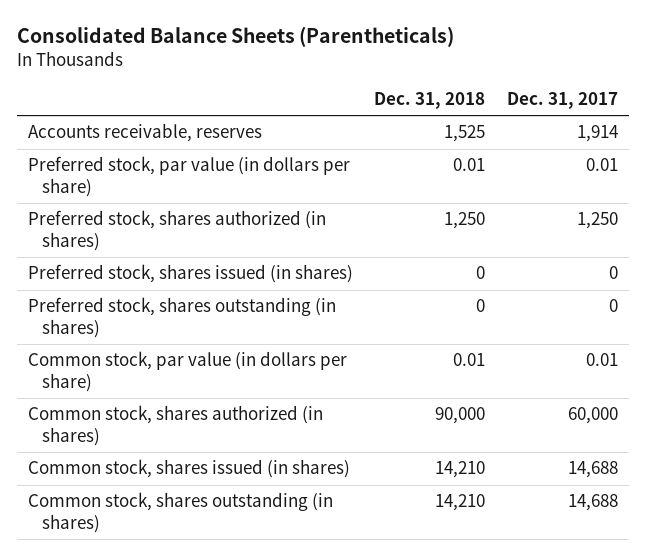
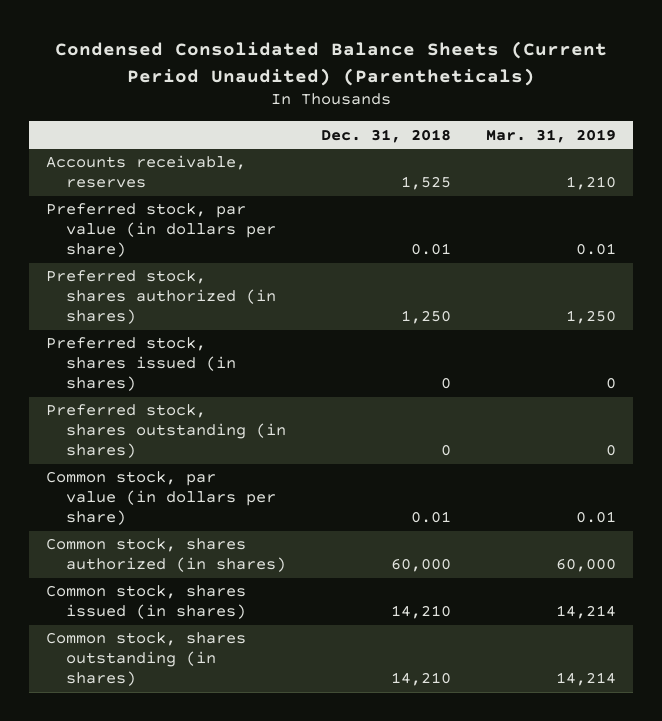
[16,25,454,47] Consolidated Balance Sheets (Parentheticals) -> [54,41,607,86] Condensed Consolidated Balance Sheets (Current Period Unaudited) (Parentheticals)
[506,92,618,110] Dec. 31, 2017 -> none
none -> [485,128,616,143] Mar. 31, 2019
[435,407,486,425] 90,000 -> [390,558,451,573] 60,000

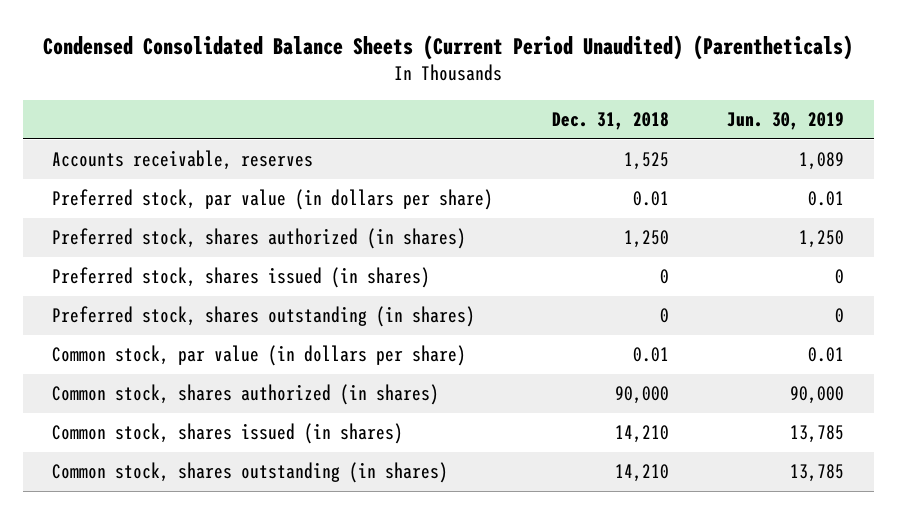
[485,128,616,143] Mar. 31, 2019 -> none
none -> [727,112,845,131] Jun. 30, 2019
[390,558,451,573] 60,000 -> [614,386,669,405] 90,000

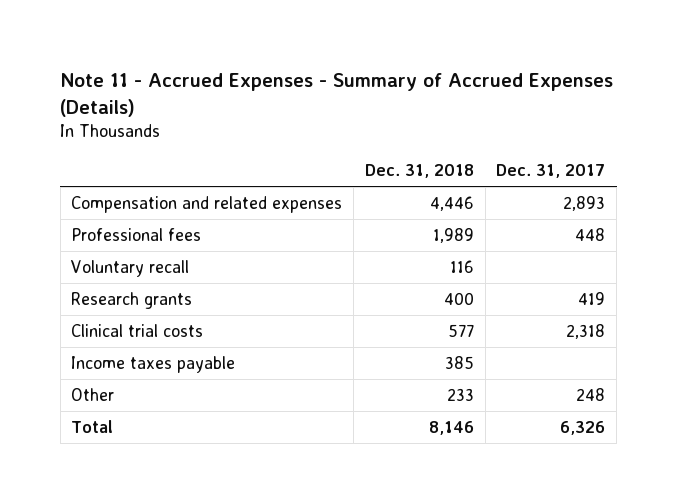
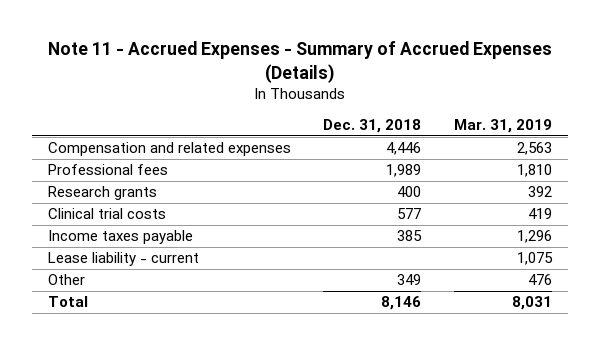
[496,164,606,179] Dec. 31, 2017 -> none
none -> [453,119,552,134] Mar. 31, 2019
[71,259,190,277] Voluntary recall -> none
none -> [47,252,199,267] Lease liability - current
[446,387,474,401] 233 -> [397,274,422,286] 349

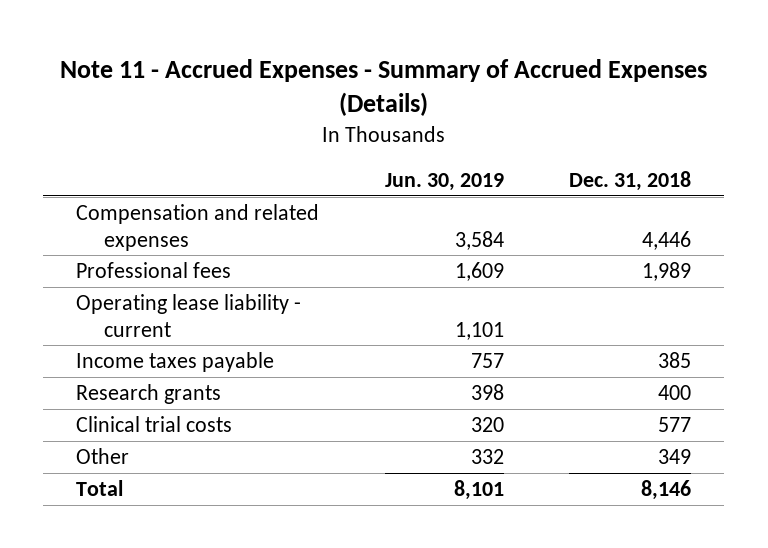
[453,119,552,134] Mar. 31, 2019 -> none
none -> [384,173,504,192] Jun. 30, 2019
none -> [76,294,302,337] Operating lease liability - current
[47,230,193,245] Income taxes payable -> [76,352,275,373] Income taxes payable
[47,252,199,267] Lease liability - current -> none

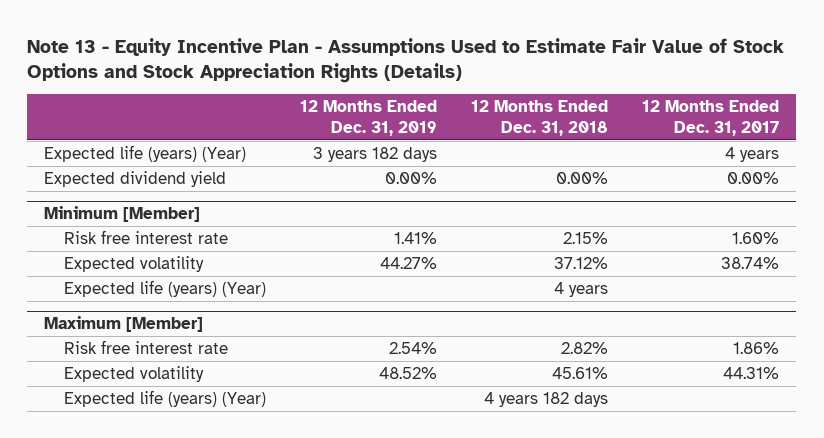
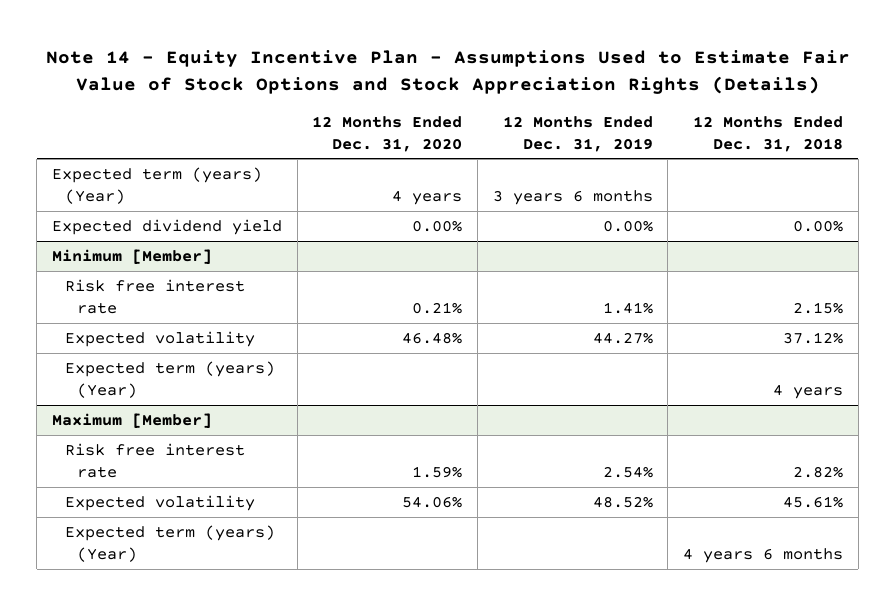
[27,37,785,84] Note 13 - Equity Incentive Plan - Assumptions Used to Estimate Fair Value of Stock Options and Stock Appreciation Rights (Details) -> [45,50,850,94] Note 14 - Equity Incentive Plan - Assumptions Used to Estimate Fair Value of Stock Options and Stock Appreciation Rights (Details)
[642,100,780,136] 12 Months Ended Dec. 31, 2017 -> none
none -> [312,115,463,152] 12 Months Ended Dec. 31, 2020
[44,144,247,162] Expected life (years) (Year) -> [51,166,262,204] Expected term (years) (Year)
[313,146,438,162] 3 years 182 days -> [492,189,653,205] 3 years 6 months
[64,279,267,297] Expected life (years) (Year) -> [64,360,275,398] Expected term (years) (Year)
[64,389,267,407] Expected life (years) (Year) -> [64,524,275,562] Expected term (years) (Year)
[484,391,609,407] 4 years 182 days -> [683,547,844,563] 4 years 6 months

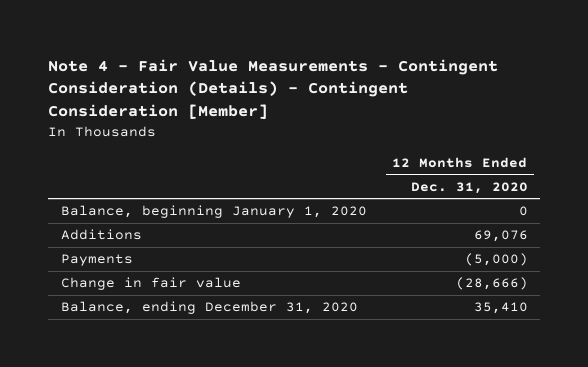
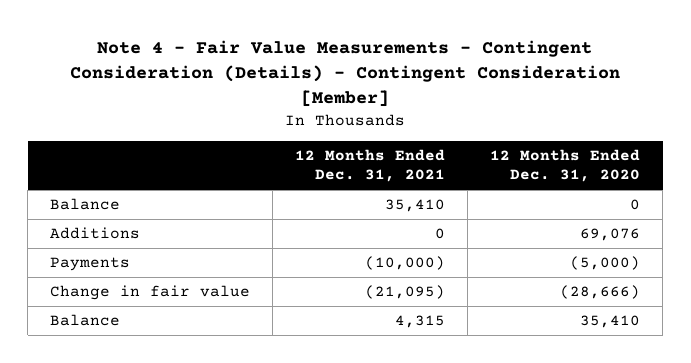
none -> [295,149,446,183] 12 Months Ended Dec. 31, 2021
[60,205,367,219] Balance, beginning January 1, 2020 -> [50,198,121,211] Balance
[60,301,358,315] Balance, ending December 31, 2020 -> [50,314,121,327] Balance

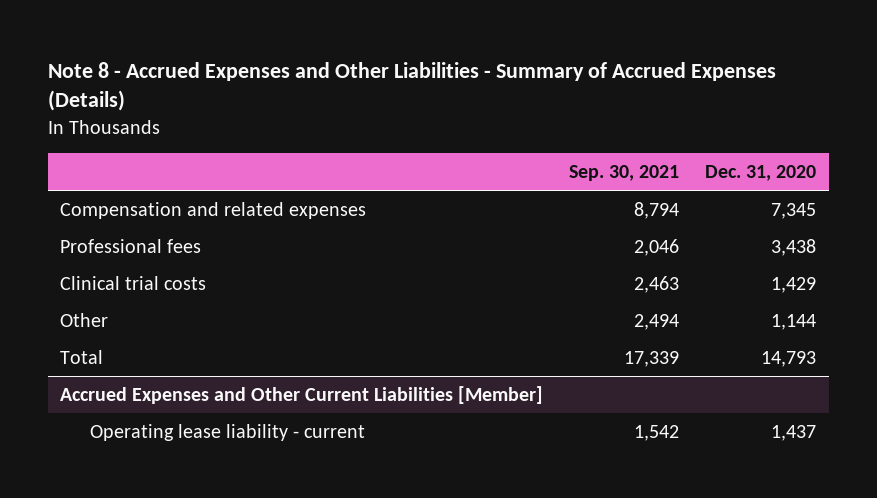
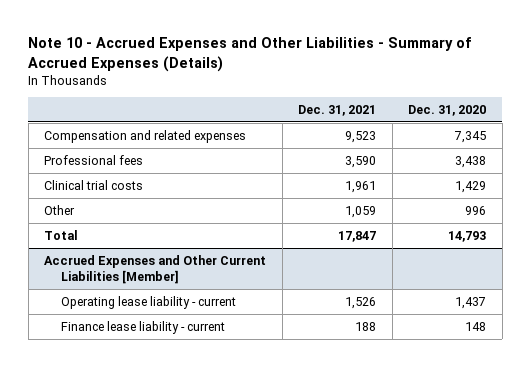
[47,61,776,112] Note 8 - Accrued Expenses and Other Liabilities - Summary of Accrued Expenses (Details) -> [28,37,473,72] Note 10 - Accrued Expenses and Other Liabilities - Summary of Accrued Expenses (Details)
[569,164,680,181] Sep. 30, 2021 -> none
none -> [298,105,377,117] Dec. 31, 2021
[771,314,817,331] 1,144 -> [465,205,487,215] 996
none -> [61,320,226,334] Finance lease liability - current

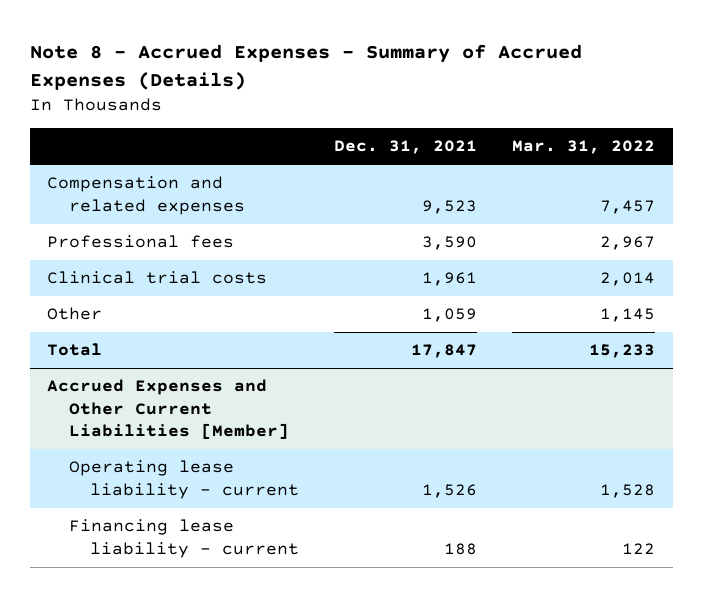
[28,37,473,72] Note 10 - Accrued Expenses and Other Liabilities - Summary of Accrued Expenses (Details) -> [29,43,582,90] Note 8 - Accrued Expenses - Summary of Accrued Expenses (Details)
[408,105,487,117] Dec. 31, 2020 -> none
none -> [512,140,656,155] Mar. 31, 2022
[61,320,226,334] Finance lease liability - current -> [68,519,300,558] Financing lease liability - current

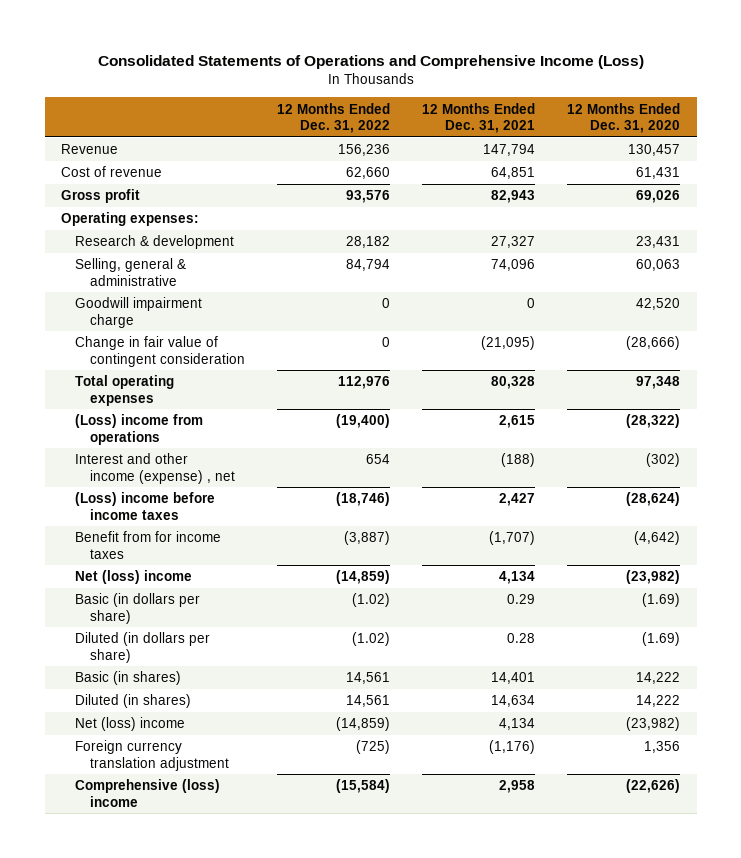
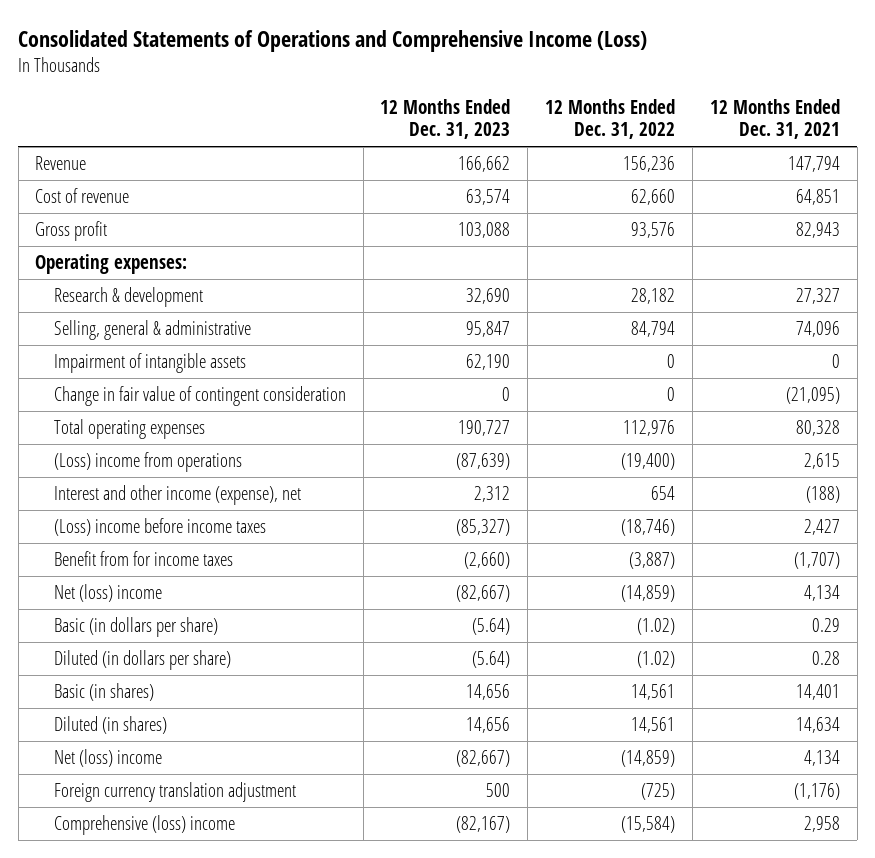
[567,102,681,133] 12 Months Ended Dec. 31, 2020 -> none
none -> [380,98,511,140] 12 Months Ended Dec. 31, 2023
[75,297,203,328] Goodwill impairment charge -> none
none -> [53,353,246,374] Impairment of intangible assets
[75,453,236,484] Interest and other income (expense) , net -> [53,485,301,506] Interest and other income (expense), net

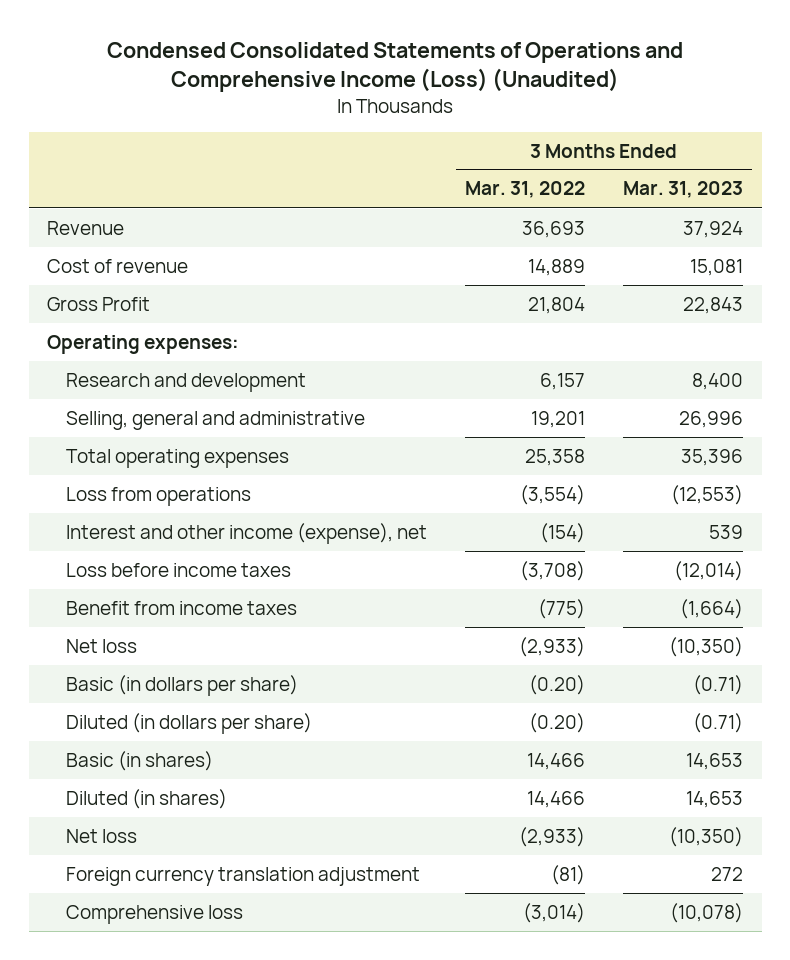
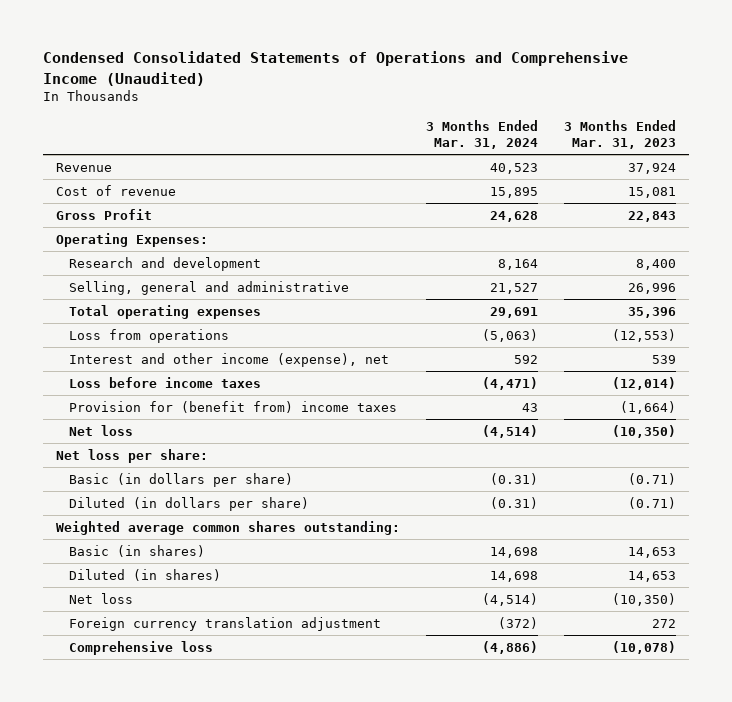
[107,41,684,93] Condensed Consolidated Statements of Operations and Comprehensive Income (Loss) (Unaudited) -> [43,51,629,86] Condensed Consolidated Statements of Operations and Comprehensive Income (Unaudited)
[465,181,586,199] Mar. 31, 2022 -> none
none -> [425,120,538,150] 3 Months Ended Mar. 31, 2024
[47,334,240,354] Operating expenses: -> [56,232,209,247] Operating Expenses:
[66,600,298,615] Benefit from income taxes -> [68,400,397,413] Provision for (benefit from) income taxes
none -> [56,448,209,463] Net loss per share:
none -> [56,520,401,535] Weighted average common shares outstanding:

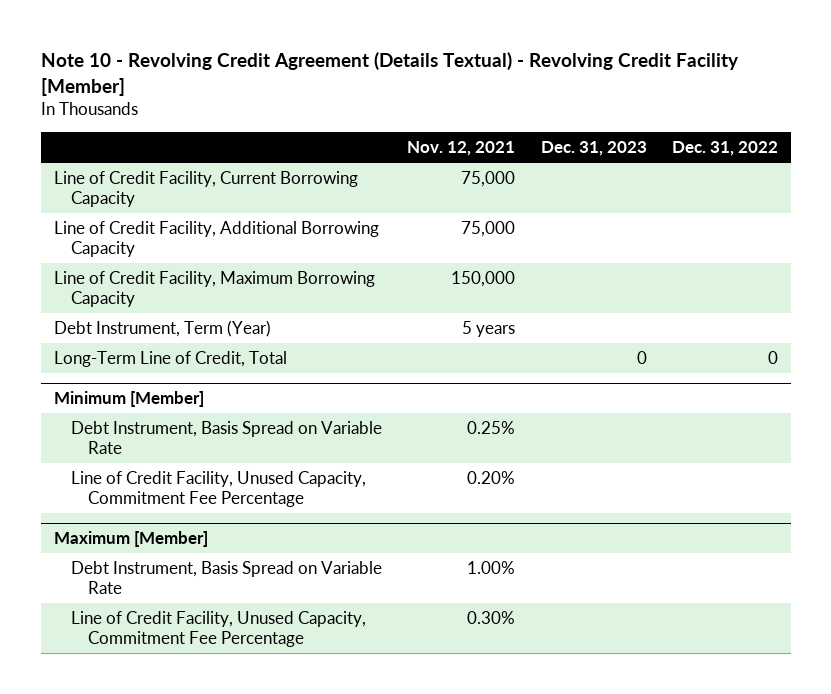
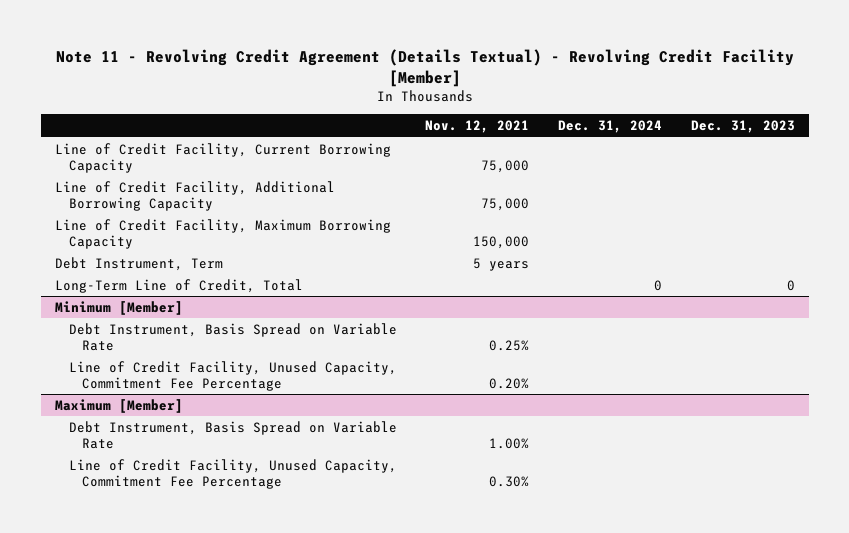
[40,51,739,96] Note 10 - Revolving Credit Agreement (Details Textual) - Revolving Credit Facility [Member] -> [55,48,794,87] Note 11 - Revolving Credit Agreement (Details Textual) - Revolving Credit Facility [Member]
[671,141,778,157] Dec. 31, 2022 -> none
none -> [557,120,662,134] Dec. 31, 2024
[53,320,271,338] Debt Instrument, Term (Year) -> [54,256,223,271] Debt Instrument, Term

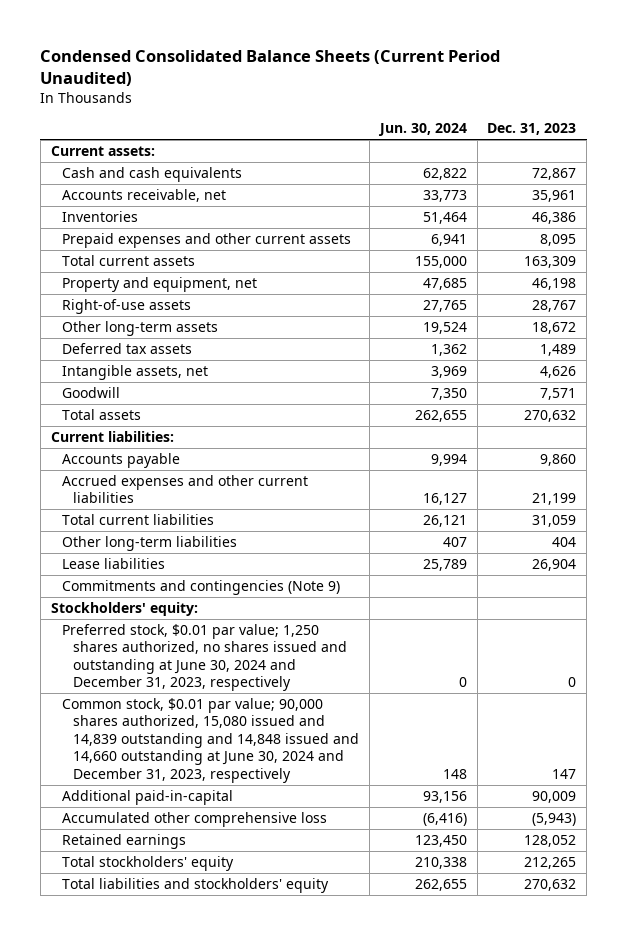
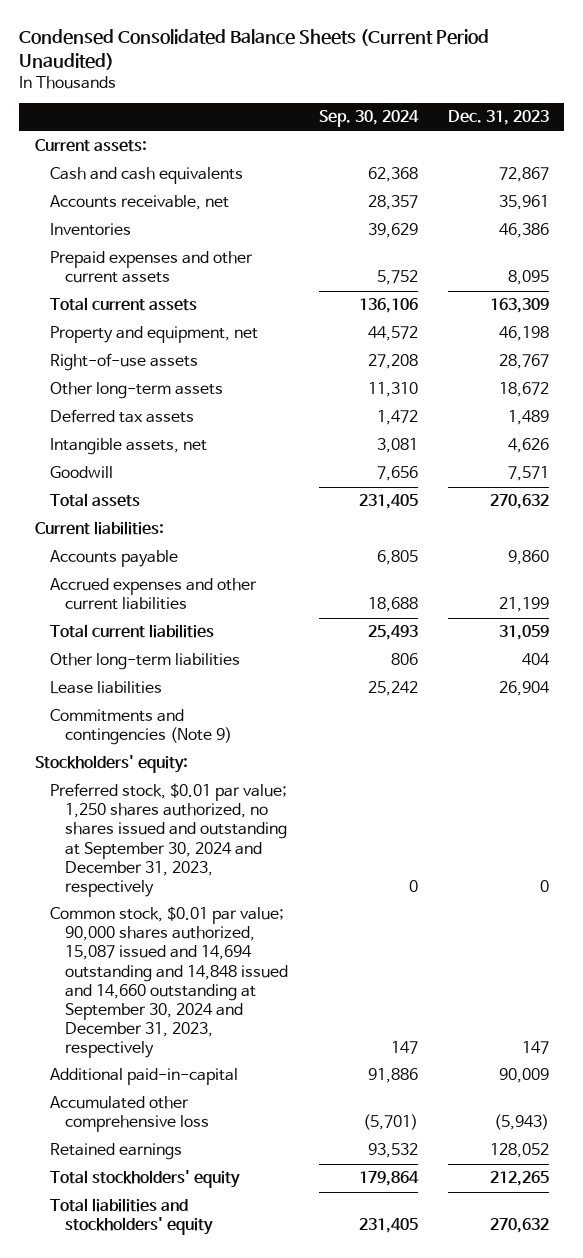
[377,123,467,137] Jun. 30, 2024 -> none
none -> [318,110,419,128] Sep. 30, 2024
[61,623,348,692] Preferred stock, $0.01 par value; 1,250 shares authorized, no shares issued and outstanding at June 30, 2024 and December 31, 2023, respectively -> [49,783,288,897] Preferred stock, $0.01 par value; 1,250 shares authorized, no shares issued and outstanding at September 30, 2024 and December 31, 2023, respectively
[61,697,360,783] Common stock, $0.01 par value; 90,000 shares authorized, 15,080 issued and 14,839 outstanding and 14,848 issued and 14,660 outstanding at June 30, 2024 and December 31, 2023, respectively -> [49,906,289,1058] Common stock, $0.01 par value; 90,000 shares authorized, 15,087 issued and 14,694 outstanding and 14,848 issued and 14,660 outstanding at September 30, 2024 and December 31, 2023, respectively

